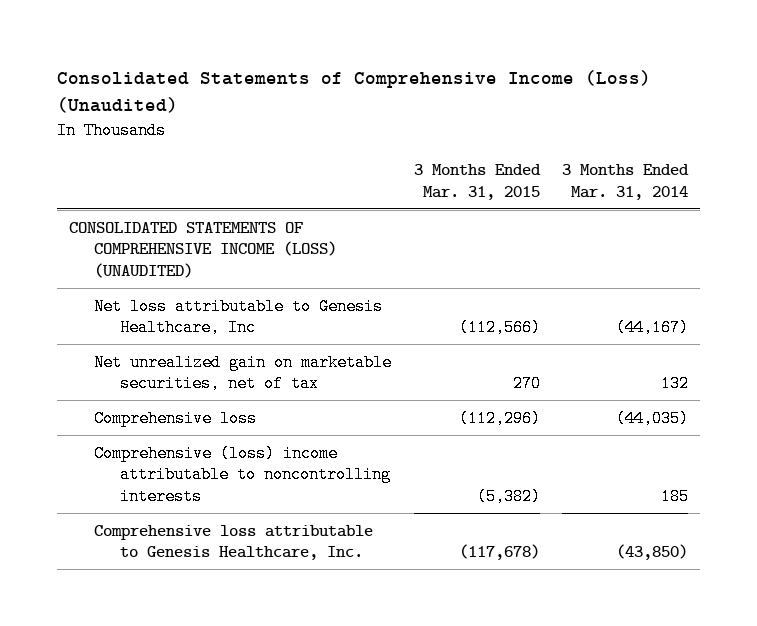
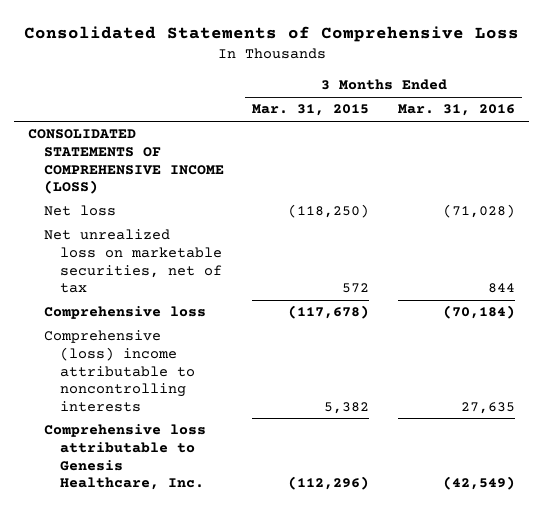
[57,70,652,114] Consolidated Statements of Comprehensive Income (Loss) (Unaudited) -> [23,25,519,42] Consolidated Statements of Comprehensive Loss
[562,163,690,200] 3 Months Ended Mar. 31, 2014 -> none
none -> [397,104,515,117] Mar. 31, 2016
[94,297,384,337] Net loss attributable to Genesis Healthcare, Inc -> none
[68,221,338,279] CONSOLIDATED STATEMENTS OF COMPREHENSIVE INCOME (LOSS) (UNAUDITED) -> [28,129,224,195] CONSOLIDATED STATEMENTS OF COMPREHENSIVE INCOME (LOSS)
none -> [43,205,116,217] Net loss
[94,353,393,393] Net unrealized gain on marketable securities, net of tax -> [43,229,222,294] Net unrealized loss on marketable securities, net of tax
[512,375,541,393] 270 -> [342,283,370,294] 572
[458,409,541,427] (112,296) -> [288,305,370,320] (117,678)
[476,488,541,506] (5,382) -> [324,401,370,414] 5,382
[458,544,540,561] (117,678) -> [288,476,370,491] (112,296)

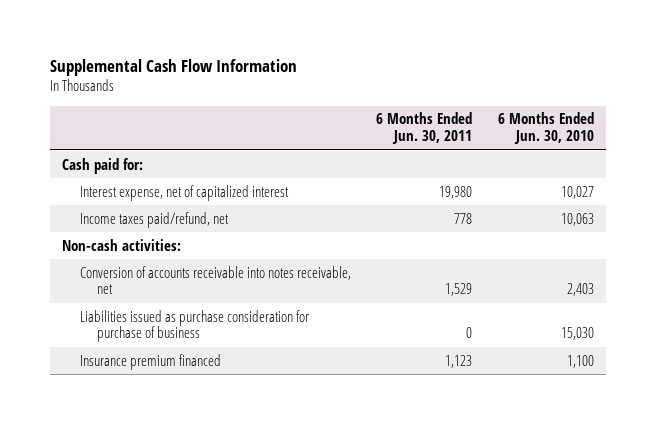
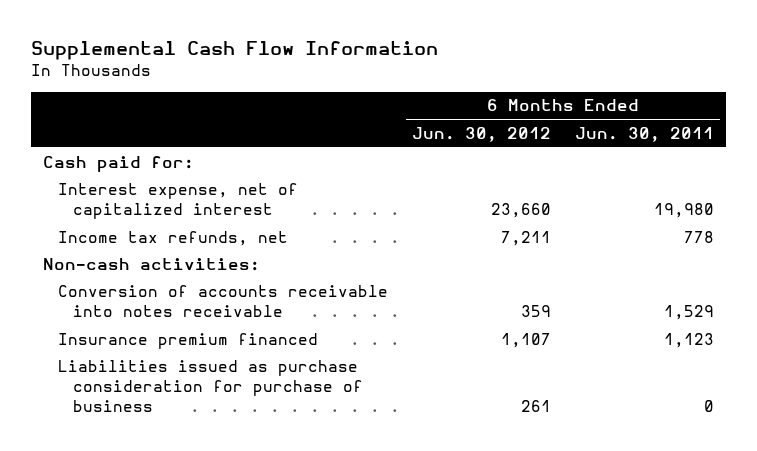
[497,112,594,144] 6 Months Ended Jun. 30, 2010 -> none
none -> [412,126,552,142] Jun. 30, 2012
[79,211,229,228] Income taxes paid/refund, net -> [57,230,288,246] Income tax refunds, net
[79,265,351,295] Conversion of accounts receivable into notes receivable, net -> [57,284,388,317] Conversion of accounts receivable into notes receivable
[79,309,309,343] Liabilities issued as purchase consideration for purchase of business -> [57,359,363,412] Liabilities issued as purchase consideration for purchase of business

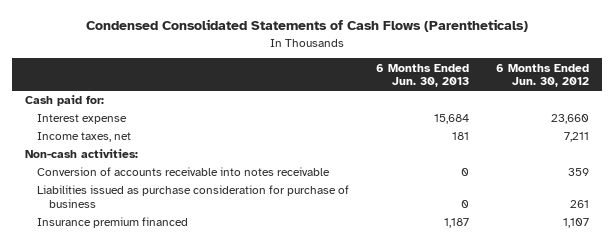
[30,41,438,61] Supplemental Cash Flow Information -> [86,19,529,33] Condensed Consolidated Statements of Cash Flows (Parentheticals)
[575,126,715,142] Jun. 30, 2011 -> none
none -> [375,63,469,88] 6 Months Ended Jun. 30, 2013
[57,182,298,219] Interest expense, net of capitalized interest -> [37,114,128,125] Interest expense
[57,230,288,246] Income tax refunds, net -> [37,132,132,143] Income taxes, net
[57,332,318,349] Insurance premium financed -> [37,217,189,229] Insurance premium financed

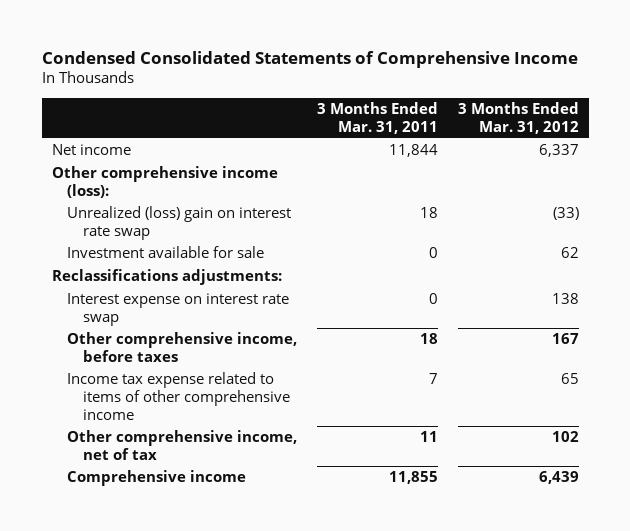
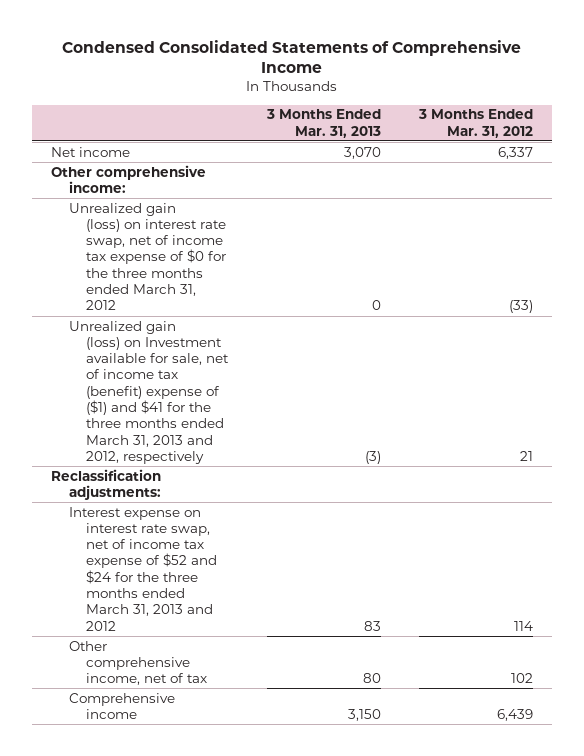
[316,102,438,134] 3 Months Ended Mar. 31, 2011 -> none
none -> [265,109,381,138] 3 Months Ended Mar. 31, 2013
[67,246,265,259] Investment available for sale -> none
[67,332,298,363] Other comprehensive income, before taxes -> none
[67,372,290,420] Income tax expense related to items of other comprehensive income -> none
[51,166,278,199] Other comprehensive income (loss): -> [51,164,207,193] Other comprehensive income:
[67,206,292,241] Unrealized (loss) gain on interest rate swap -> [68,202,227,311] Unrealized gain (loss) on interest rate swap, net of income tax expense of $0 for the three months ended March 31, 2012
none -> [68,320,230,464] Unrealized gain (loss) on Investment available for sale, net of income tax (benefit) expense of ($1) and $41 for the three months ended March 31, 2013 and 2012, respectively
[51,269,282,286] Reclassifications adjustments: -> [51,468,162,500] Reclassification adjustments:
[67,293,290,327] Interest expense on interest rate swap -> [68,506,218,631] Interest expense on interest rate swap, net of income tax expense of $52 and $24 for the three months ended March 31, 2013 and 2012
[551,293,579,305] 138 -> [514,620,534,631] 114

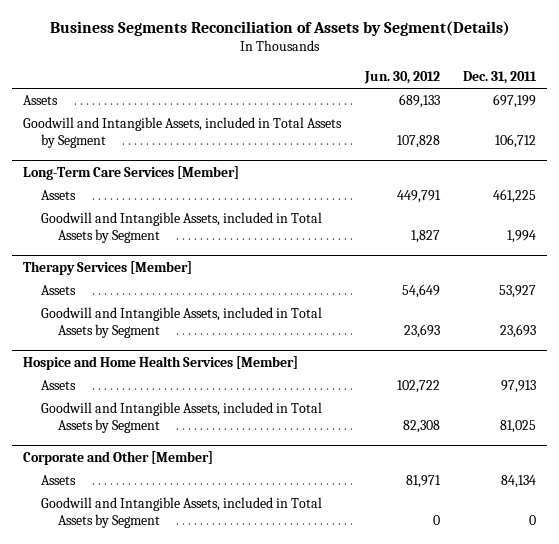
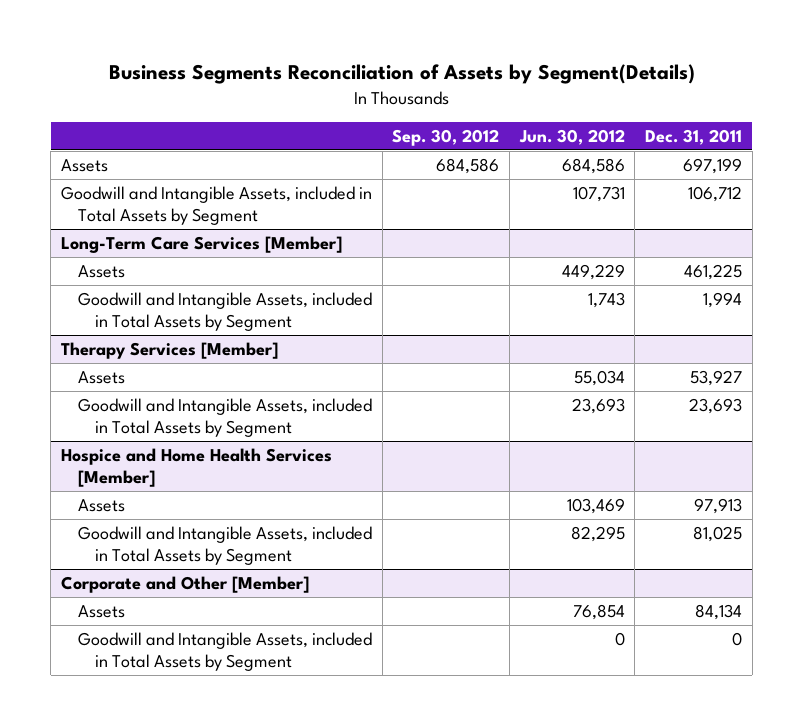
none -> [392,128,500,146] Sep. 30, 2012
[398,94,440,109] 689,133 -> [561,157,625,174] 684,586
[396,134,440,148] 107,828 -> [572,185,625,202] 107,731
[396,190,441,204] 449,791 -> [561,263,625,280] 449,229
[410,229,440,243] 1,827 -> [587,291,625,308] 1,743
[401,284,440,299] 54,649 -> [573,369,625,386] 55,034
[396,380,440,394] 102,722 -> [566,497,625,514] 103,469
[402,419,440,433] 82,308 -> [570,525,625,542] 82,295
[405,475,441,489] 81,971 -> [572,603,625,620] 76,854

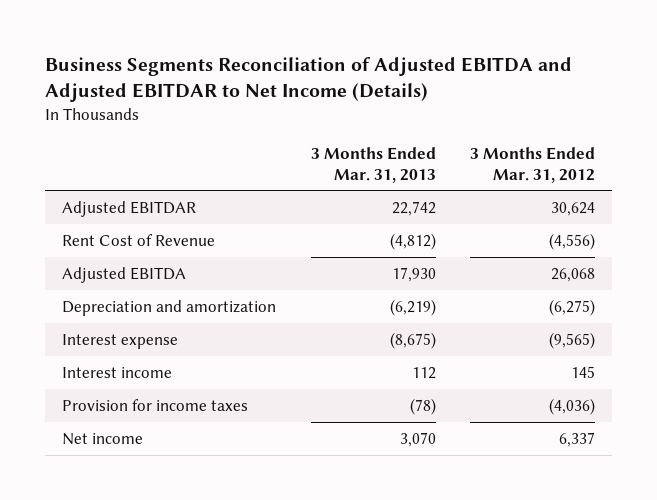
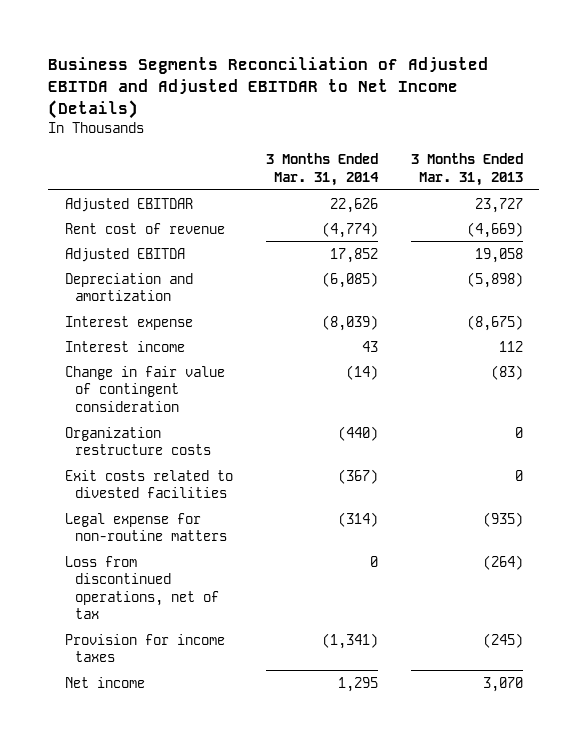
[469,146,595,183] 3 Months Ended Mar. 31, 2012 -> none
none -> [265,153,379,186] 3 Months Ended Mar. 31, 2014
[391,200,436,216] 22,742 -> [474,197,523,213] 23,727
[62,233,216,246] Rent Cost of Revenue -> [64,222,225,234] Rent cost of revenue
[389,232,436,250] (4,812) -> [466,221,523,238] (4,669)
[391,266,436,282] 17,930 -> [474,247,523,263] 19,058
[389,298,436,316] (6,219) -> [466,271,523,288] (5,898)
none -> [64,365,225,412] Change in fair value of contingent consideration
none -> [64,426,211,456] Organization restructure costs
none -> [64,469,233,499] Exit costs related to divested facilities
none -> [64,512,227,542] Legal expense for non-routine matters
none -> [64,555,219,620] Loss from discontinued operations, net of tax
[409,397,436,415] (78) -> [482,632,523,648] (245)

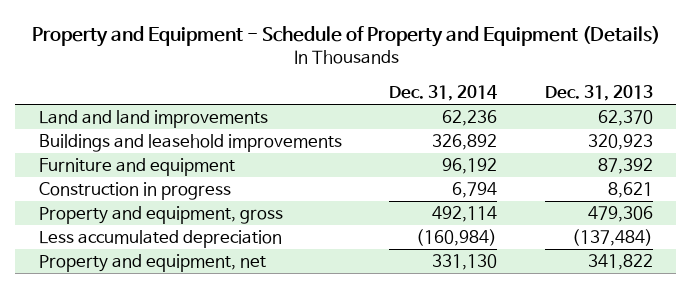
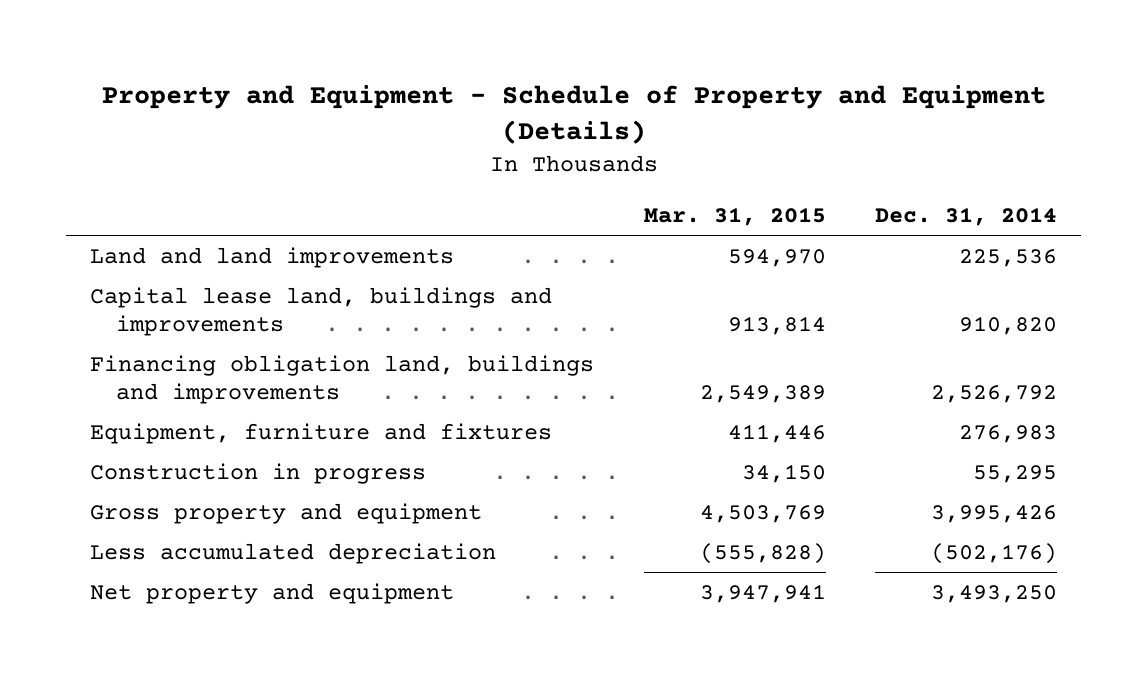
[544,85,653,102] Dec. 31, 2013 -> none
none -> [643,206,826,226] Mar. 31, 2015
[38,134,342,153] Buildings and leasehold improvements -> none
[442,110,498,127] 62,236 -> [958,249,1057,268] 225,536
none -> [90,287,553,336] Capital lease land, buildings and improvements
none -> [90,355,595,404] Financing obligation land, buildings and improvements
[38,158,235,177] Furniture and equipment -> [90,423,553,445] Equipment, furniture and fixtures
[442,158,498,175] 96,192 -> [958,425,1057,444] 276,983
[452,182,498,199] 6,794 -> [972,465,1057,484] 55,295
[38,206,283,225] Property and equipment, gross -> [90,503,483,525] Gross property and equipment
[432,206,498,223] 492,114 -> [930,505,1057,524] 3,995,426
[416,229,498,247] (160,984) -> [930,543,1057,565] (502,176)
[38,254,266,273] Property and equipment, net -> [90,583,455,605] Net property and equipment
[432,254,498,271] 331,130 -> [930,585,1057,604] 3,493,250

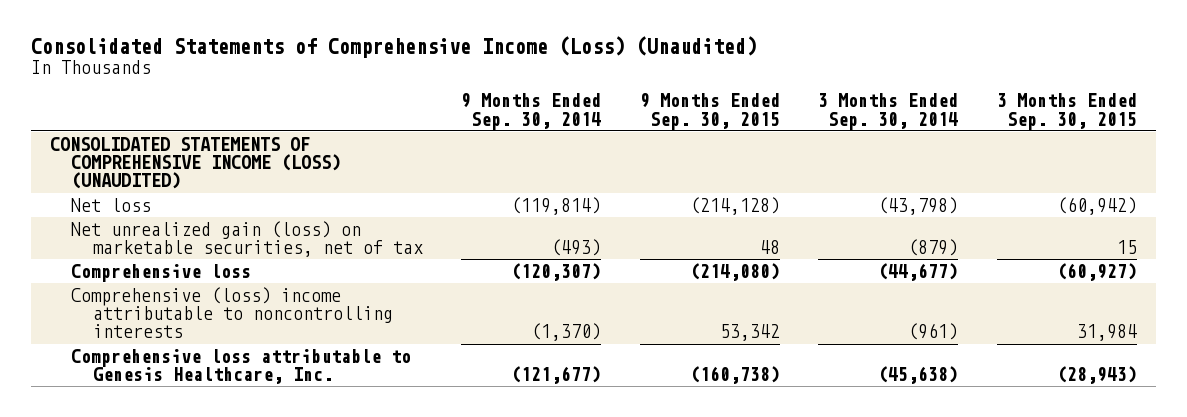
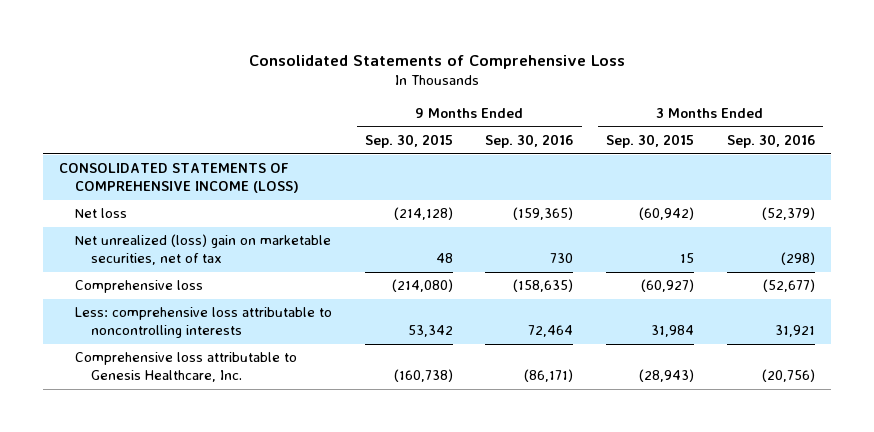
[30,35,757,58] Consolidated Statements of Comprehensive Income (Loss) (Unaudited) -> [249,54,626,69] Consolidated Statements of Comprehensive Loss
[461,93,602,130] 9 Months Ended Sep. 30, 2014 -> none
[818,93,959,130] 3 Months Ended Sep. 30, 2014 -> none
none -> [485,134,574,149] Sep. 30, 2016
none -> [726,134,815,149] Sep. 30, 2016
[49,136,342,190] CONSOLIDATED STATEMENTS OF COMPREHENSIVE INCOME (LOSS) (UNAUDITED) -> [59,163,300,194] CONSOLIDATED STATEMENTS OF COMPREHENSIVE INCOME (LOSS)
[71,220,423,258] Net unrealized gain (loss) on marketable securities, net of tax -> [75,234,332,266] Net unrealized (loss) gain on marketable securities, net of tax
[71,286,393,339] Comprehensive (loss) income attributable to noncontrolling interests -> [75,307,333,339] Less: comprehensive loss attributable to noncontrolling interests

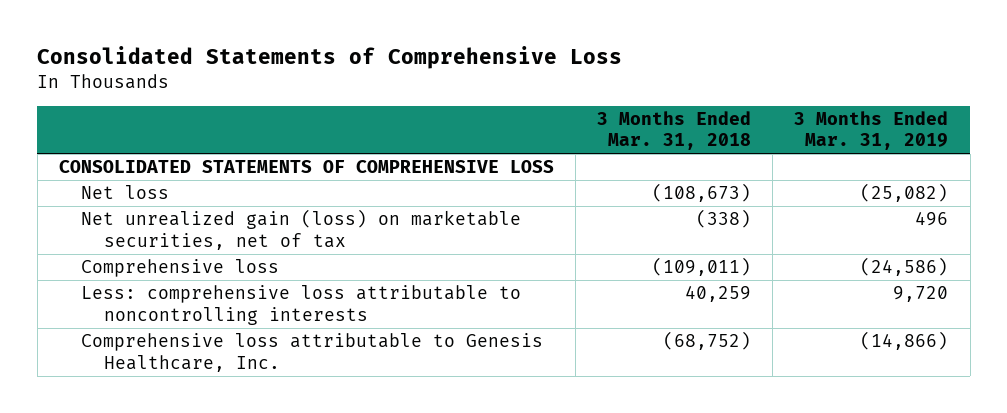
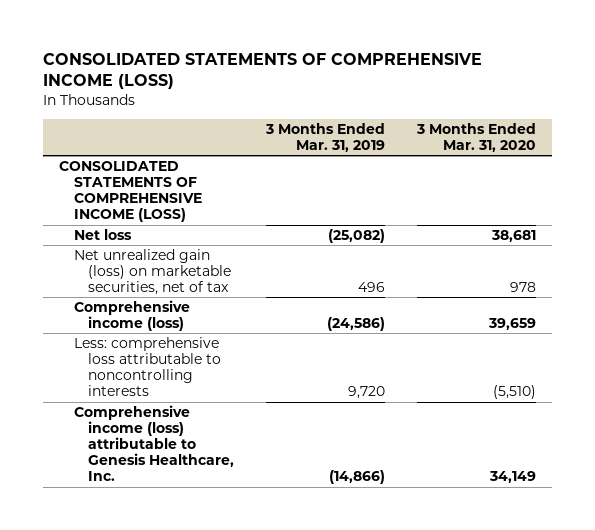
[37,46,623,70] Consolidated Statements of Comprehensive Loss -> [43,52,483,90] CONSOLIDATED STATEMENTS OF COMPREHENSIVE INCOME (LOSS)
[597,111,752,151] 3 Months Ended Mar. 31, 2018 -> none
none -> [415,122,536,152] 3 Months Ended Mar. 31, 2020
[58,160,554,174] CONSOLIDATED STATEMENTS OF COMPREHENSIVE LOSS -> [59,161,202,223] CONSOLIDATED STATEMENTS OF COMPREHENSIVE INCOME (LOSS)
[81,259,280,278] Comprehensive loss -> [73,300,190,332] Comprehensive income (loss)
[81,333,544,372] Comprehensive loss attributable to Genesis Healthcare, Inc. -> [73,405,235,482] Comprehensive income (loss) attributable to Genesis Healthcare, Inc.

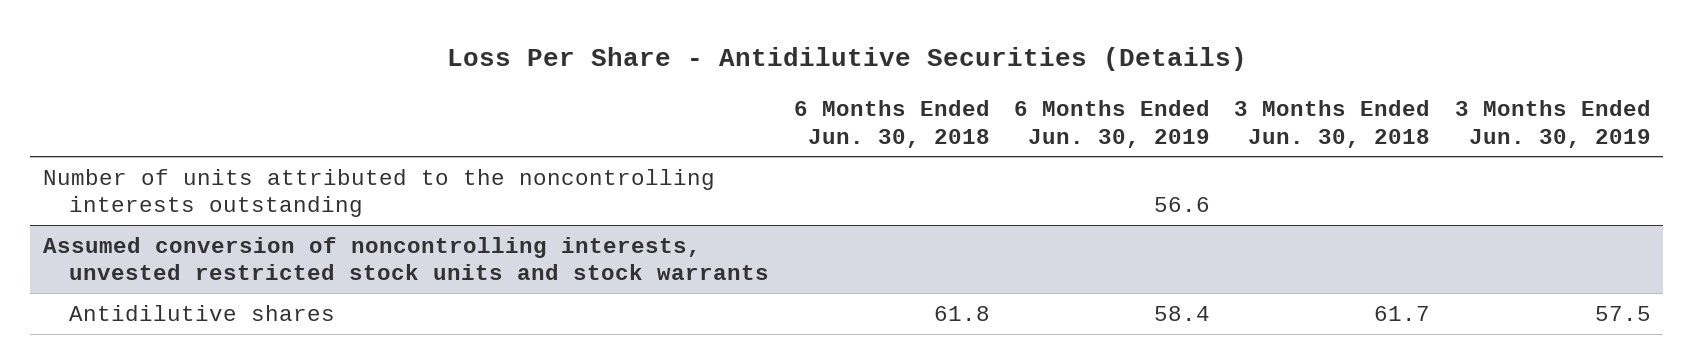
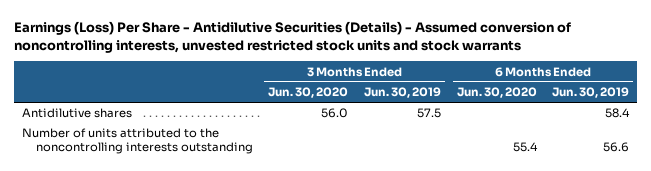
[446,46,1247,71] Loss Per Share - Antidilutive Securities (Details) -> [13,20,571,53] Earnings (Loss) Per Share - Antidilutive Securities (Details) - Assumed conversion of noncontrolling interests, unvested restricted stock units and stock warrants
[793,100,990,148] 6 Months Ended Jun. 30, 2018 -> none
[1234,100,1431,148] 3 Months Ended Jun. 30, 2018 -> none
none -> [268,87,349,99] Jun. 30, 2020
none -> [456,87,537,99] Jun. 30, 2020
[42,236,770,281] Assumed conversion of noncontrolling interests, unvested restricted stock units and stock warrants -> none
[42,168,715,218] Number of units attributed to the noncontrolling interests outstanding -> [21,128,253,155] Number of units attributed to the noncontrolling interests outstanding

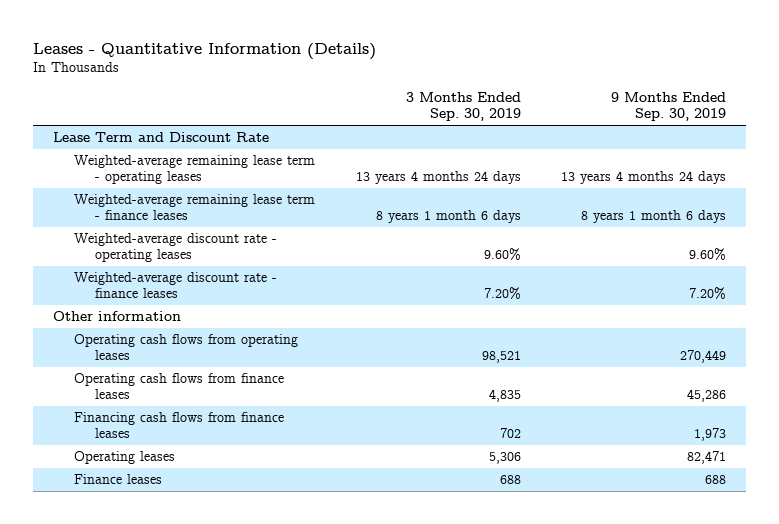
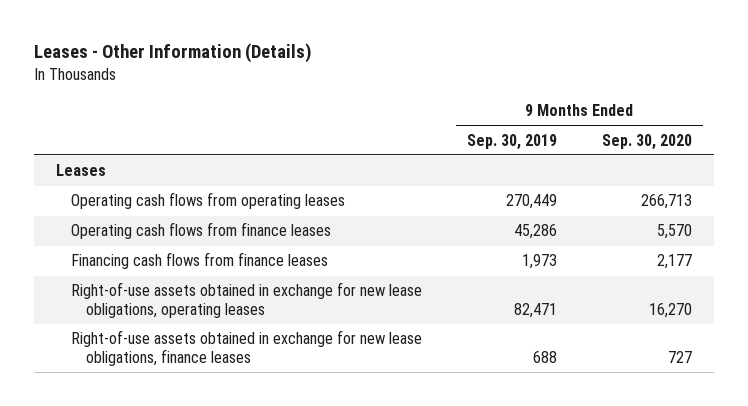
[32,42,376,60] Leases - Quantitative Information (Details) -> [33,43,312,64] Leases - Other Information (Details)
[405,92,521,122] 3 Months Ended Sep. 30, 2019 -> none
none -> [601,133,692,150] Sep. 30, 2020
[52,132,269,143] Lease Term and Discount Rate -> none
[74,155,316,185] Weighted-average remaining lease term - operating leases -> none
[74,194,316,221] Weighted-average remaining lease term - finance leases -> none
[74,233,278,263] Weighted-average discount rate - operating leases -> none
[74,272,278,299] Weighted-average discount rate - finance leases -> none
[52,311,181,322] Other information -> none
none -> [55,164,106,177] Leases
[74,451,176,465] Operating leases -> [71,282,423,319] Right-of-use assets obtained in exchange for new lease obligations, operating leases
[74,474,163,485] Finance leases -> [71,330,423,367] Right-of-use assets obtained in exchange for new lease obligations, finance leases

